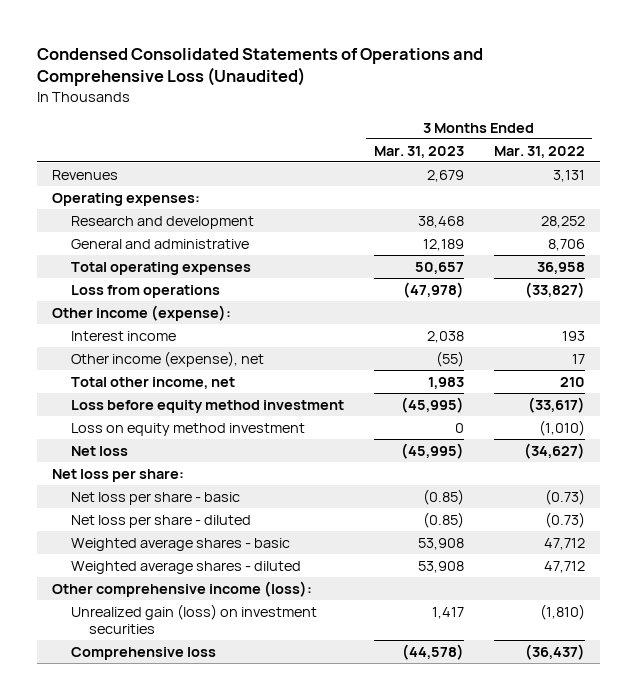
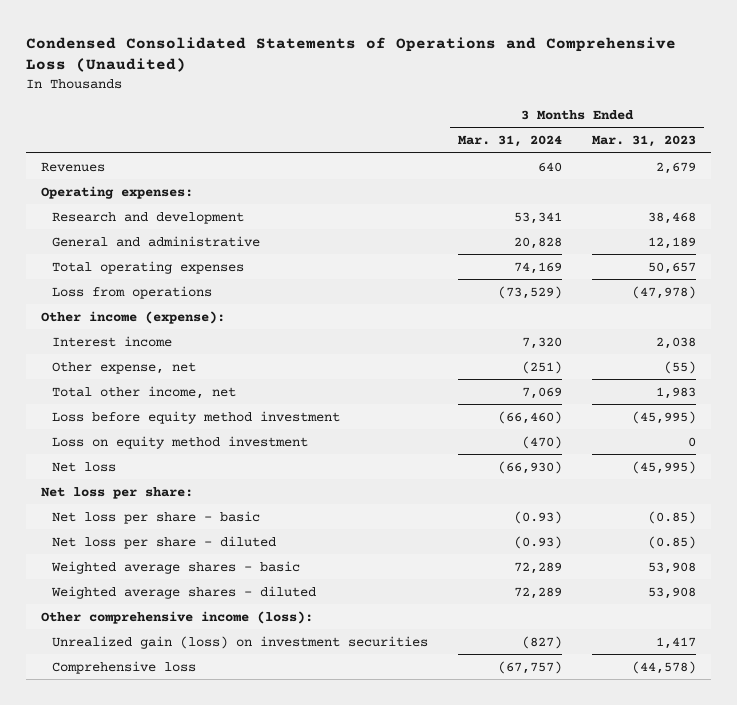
[493,145,585,158] Mar. 31, 2022 -> none
none -> [457,135,562,148] Mar. 31, 2024
[70,350,264,367] Other income (expense), net -> [51,361,196,374] Other expense, net

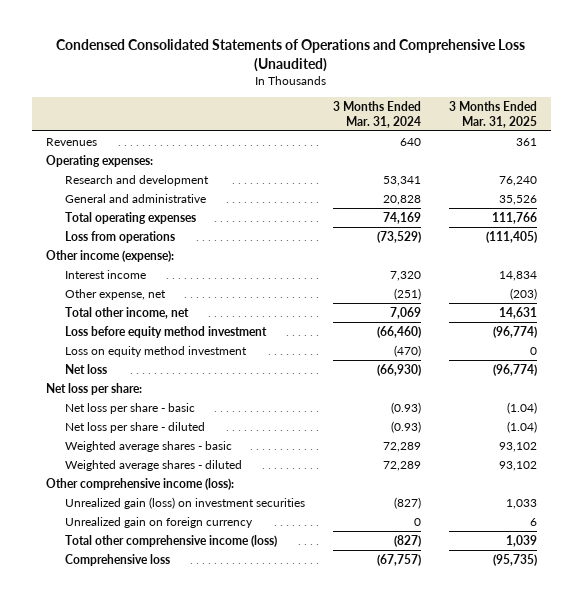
[592,135,697,148] Mar. 31, 2023 -> none
none -> [448,101,537,128] 3 Months Ended Mar. 31, 2025
none -> [64,516,253,528] Unrealized gain on foreign currency
none -> [64,534,277,547] Total other comprehensive income (loss)

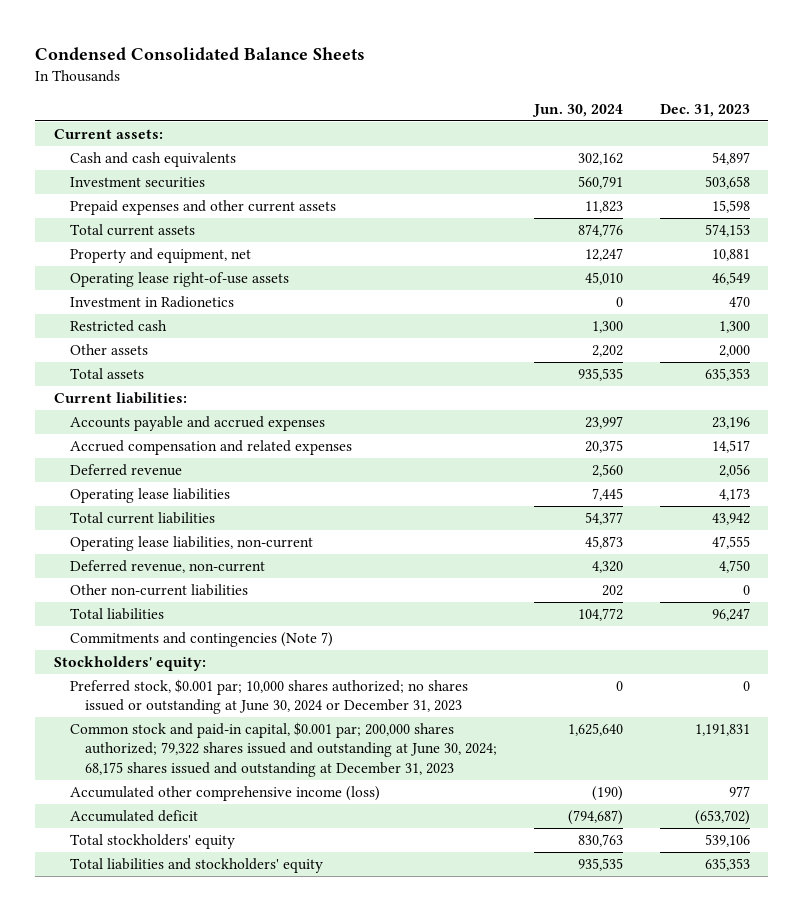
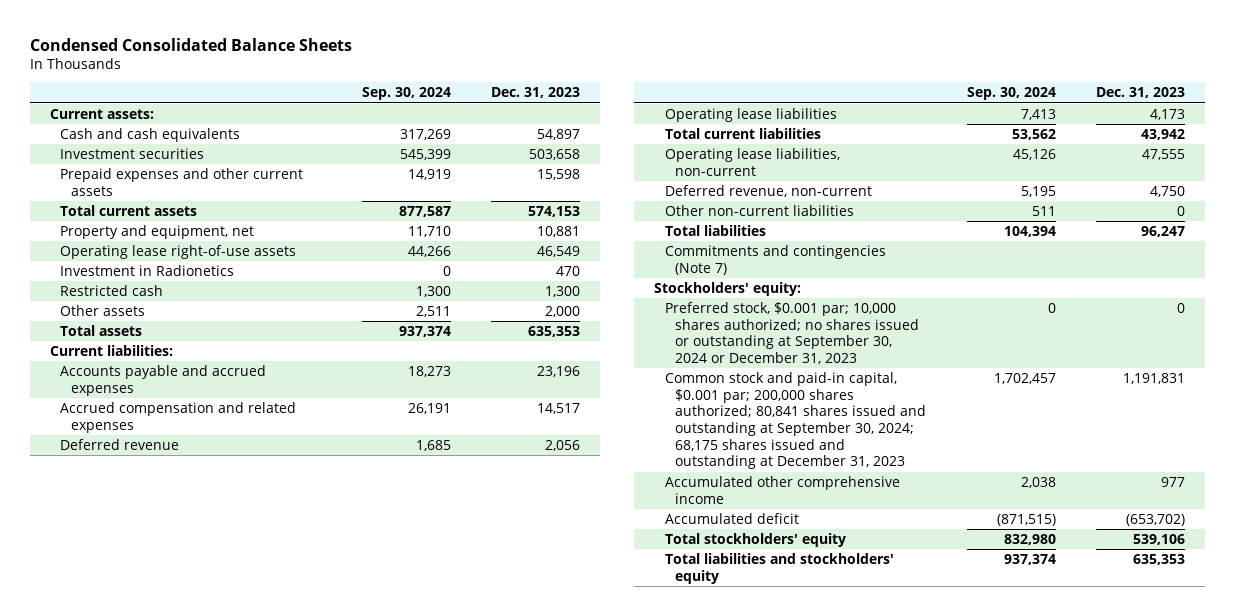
[531,103,623,117] Jun. 30, 2024 -> none
none -> [362,87,452,101] Sep. 30, 2024
[69,679,468,715] Preferred stock, $0.001 par; 10,000 shares authorized; no shares issued or outstanding at June 30, 2024 or December 31, 2023 -> [664,302,920,364] Preferred stock, $0.001 par; 10,000 shares authorized; no shares issued or outstanding at September 30, 2024 or December 31, 2023
[69,722,498,777] Common stock and paid-in capital, $0.001 par; 200,000 shares authorized; 79,322 shares issued and outstanding at June 30, 2024; 68,175 shares issued and outstanding at December 31, 2023 -> [664,372,927,470] Common stock and paid-in capital, $0.001 par; 200,000 shares authorized; 80,841 shares issued and outstanding at September 30, 2024; 68,175 shares issued and outstanding at December 31, 2023
[69,786,380,802] Accumulated other comprehensive income (loss) -> [664,476,900,504] Accumulated other comprehensive income

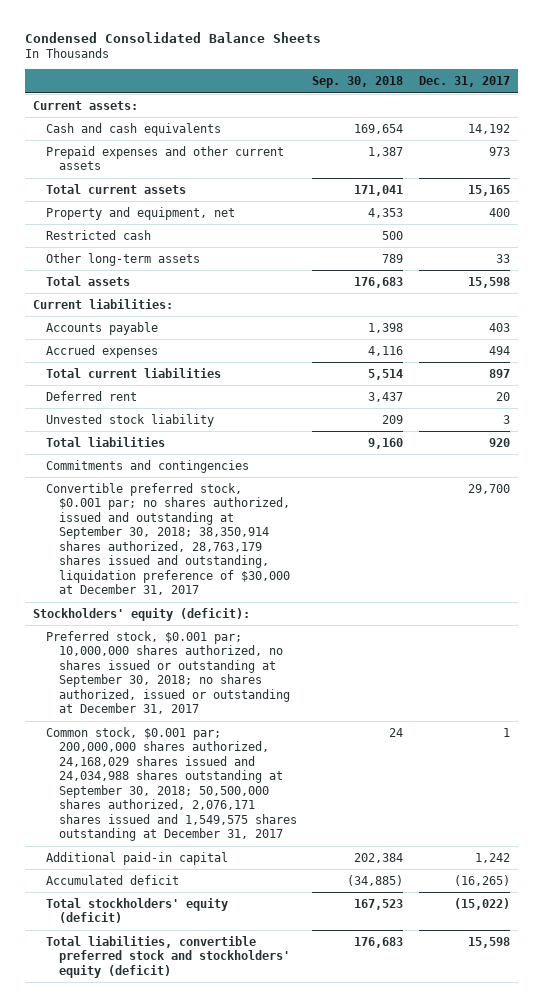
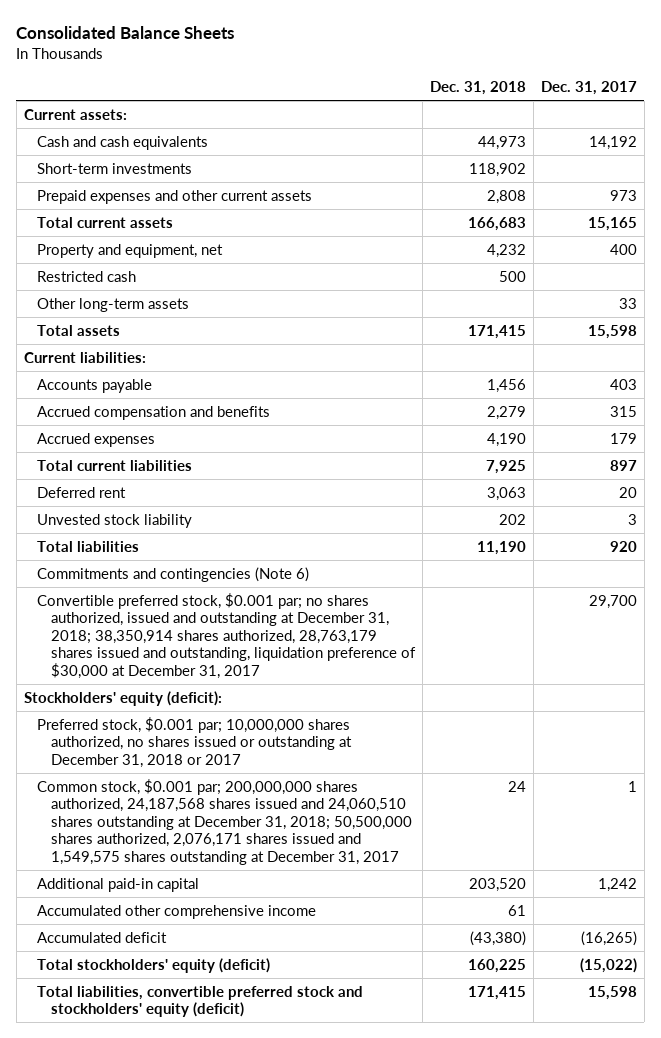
[25,31,322,43] Condensed Consolidated Balance Sheets -> [16,26,235,40] Consolidated Balance Sheets
[312,76,404,89] Sep. 30, 2018 -> none
none -> [429,81,526,96] Dec. 31, 2018
none -> [37,162,193,174] Short-term investments
none -> [37,405,271,420] Accrued compensation and benefits
[488,345,510,355] 494 -> [609,432,637,444] 179
[45,459,249,473] Commitments and contingencies -> [37,566,310,582] Commitments and contingencies (Note 6)
[45,482,290,596] Convertible preferred stock, $0.001 par; no shares authorized, issued and outstanding at September 30, 2018; 38,350,914 shares authorized, 28,763,179 shares issued and outstanding, liquidation preference of $30,000 at December 31, 2017 -> [37,592,416,679] Convertible preferred stock, $0.001 par; no shares authorized, issued and outstanding at December 31, 2018; 38,350,914 shares authorized, 28,763,179 shares issued and outstanding, liquidation preference of $30,000 at December 31, 2017
[45,630,290,715] Preferred stock, $0.001 par; 10,000,000 shares authorized, no shares issued or outstanding at September 30, 2018; no shares authorized, issued or outstanding at December 31, 2017 -> [37,716,352,768] Preferred stock, $0.001 par; 10,000,000 shares authorized, no shares issued or outstanding at December 31, 2018 or 2017
[45,726,297,842] Common stock, $0.001 par; 200,000,000 shares authorized, 24,168,029 shares issued and 24,034,988 shares outstanding at September 30, 2018; 50,500,000 shares authorized, 2,076,171 shares issued and 1,549,575 shares outstanding at December 31, 2017 -> [37,778,412,865] Common stock, $0.001 par; 200,000,000 shares authorized, 24,187,568 shares issued and 24,060,510 shares outstanding at December 31, 2018; 50,500,000 shares authorized, 2,076,171 shares issued and 1,549,575 shares outstanding at December 31, 2017
none -> [37,904,317,919] Accumulated other comprehensive income

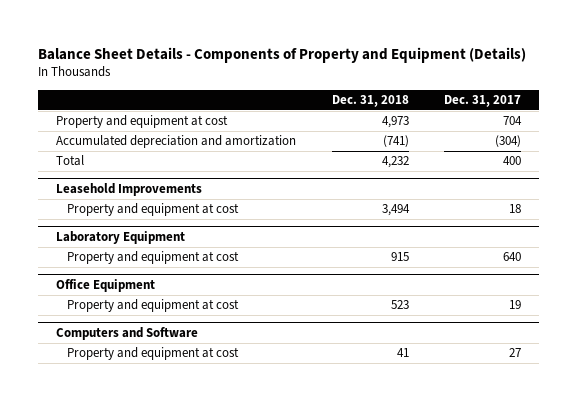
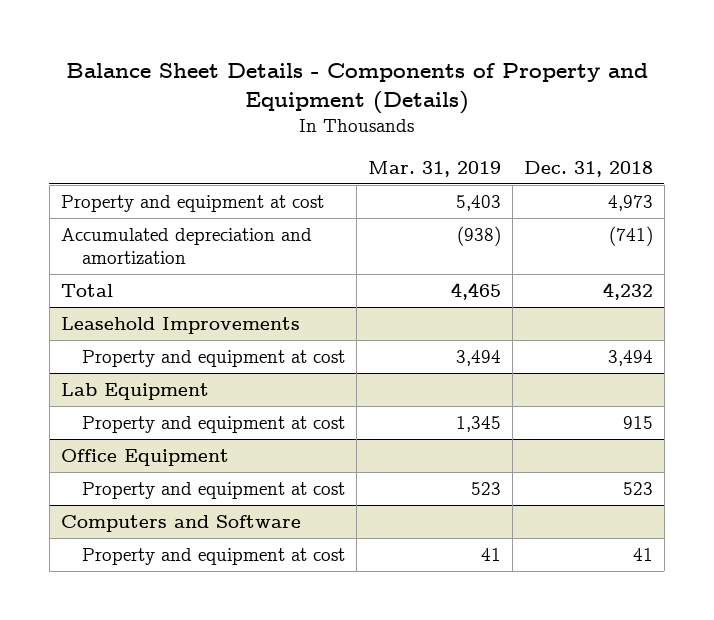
[444,94,522,107] Dec. 31, 2017 -> none
none -> [367,160,501,177] Mar. 31, 2019
[56,231,186,245] Laboratory Equipment -> [60,382,209,400] Lab Equipment

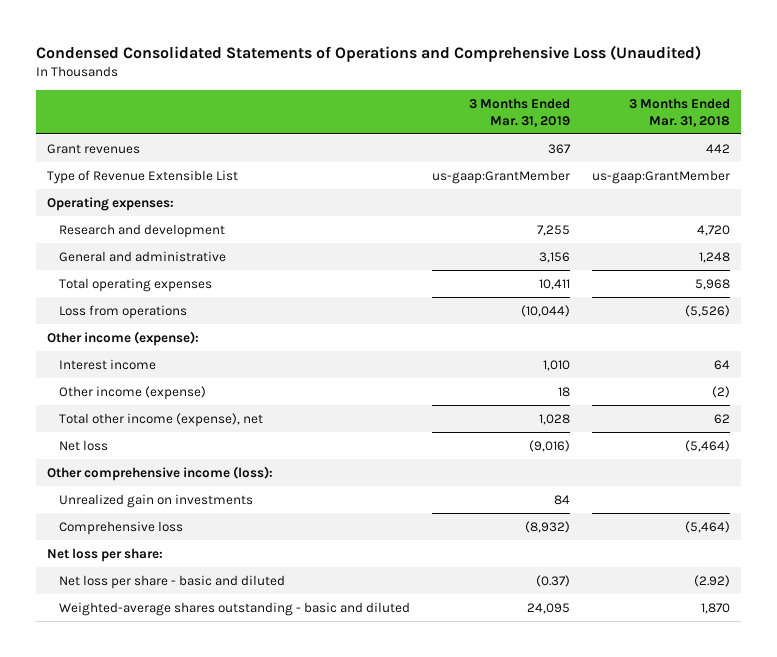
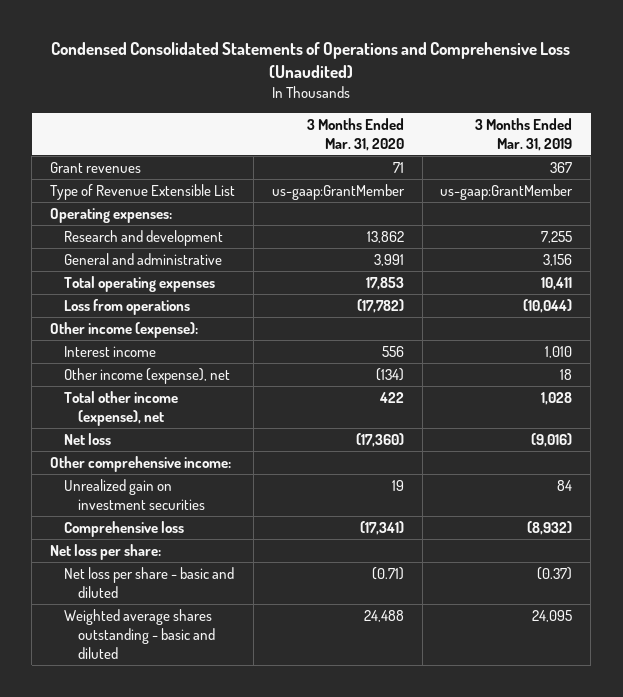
[628,97,730,127] 3 Months Ended Mar. 31, 2018 -> none
none -> [306,117,404,151] 3 Months Ended Mar. 31, 2020
[58,386,206,401] Other income (expense) -> [64,367,231,384] Other income (expense), net
[47,466,274,482] Other comprehensive income (loss): -> [50,455,232,472] Other comprehensive income:
[58,494,253,509] Unrealized gain on investments -> [64,478,206,510] Unrealized gain on investment securities
[58,602,410,617] Weighted-average shares outstanding - basic and diluted -> [64,608,216,659] Weighted average shares outstanding - basic and diluted

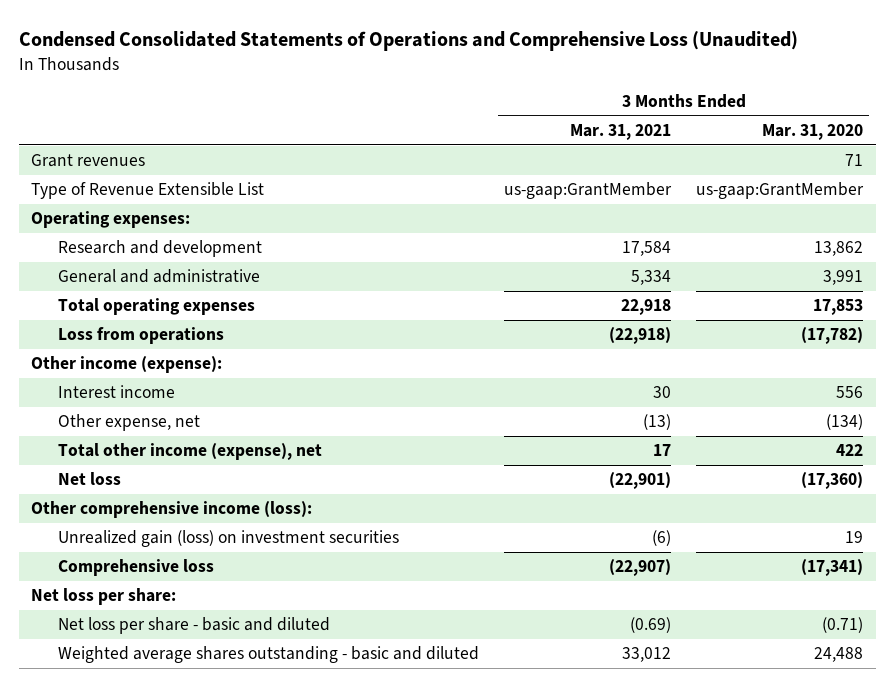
[475,117,573,151] 3 Months Ended Mar. 31, 2019 -> none
none -> [570,124,672,141] Mar. 31, 2021
[64,367,231,384] Other income (expense), net -> [57,414,200,432] Other expense, net
[50,455,232,472] Other comprehensive income: -> [31,501,313,519] Other comprehensive income (loss):
[64,478,206,510] Unrealized gain on investment securities -> [57,530,399,548] Unrealized gain (loss) on investment securities

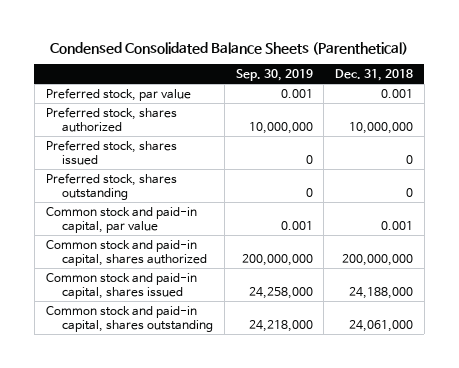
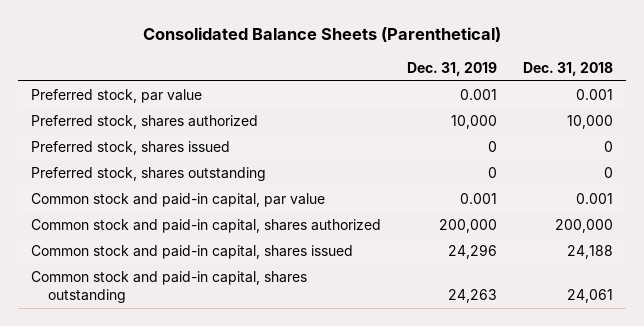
[50,41,409,55] Condensed Consolidated Balance Sheets (Parenthetical) -> [143,27,502,43] Consolidated Balance Sheets (Parenthetical)
[235,69,313,82] Sep. 30, 2019 -> none
none -> [407,61,498,76] Dec. 31, 2019
[348,122,413,135] 10,000,000 -> [567,115,614,130] 10,000
[341,254,413,267] 200,000,000 -> [555,219,614,234] 200,000
[348,287,413,300] 24,188,000 -> [567,245,614,260] 24,188
[348,320,413,333] 24,061,000 -> [567,289,614,304] 24,061

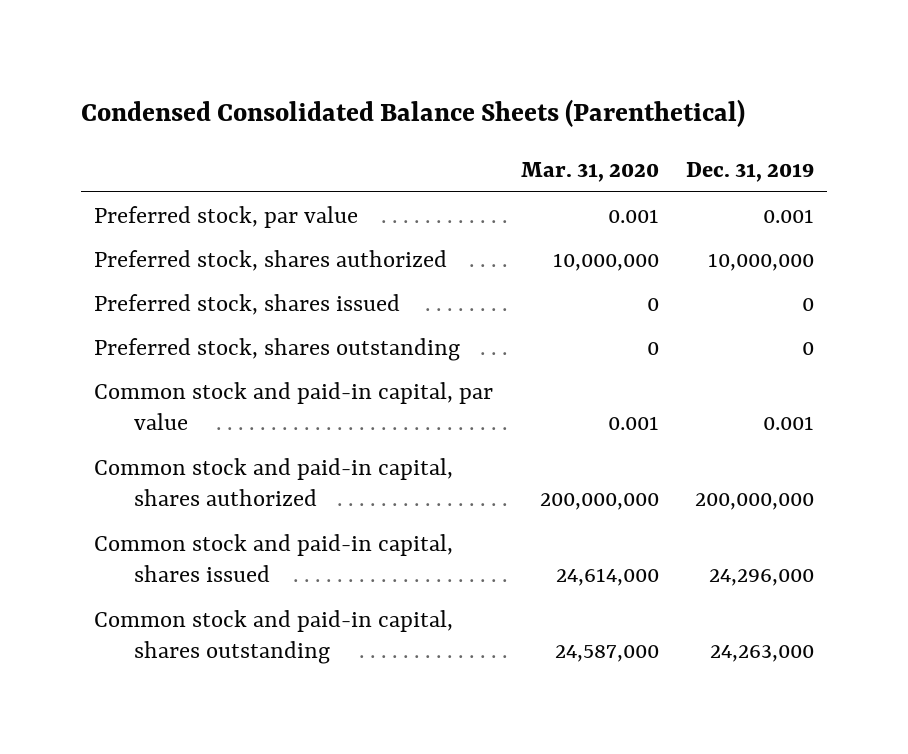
[143,27,502,43] Consolidated Balance Sheets (Parenthetical) -> [80,99,745,128] Condensed Consolidated Balance Sheets (Parenthetical)
[523,61,614,76] Dec. 31, 2018 -> none
none -> [520,161,659,182] Mar. 31, 2020
[451,115,498,130] 10,000 -> [707,252,814,271] 10,000,000
[439,219,498,234] 200,000 -> [694,492,814,510] 200,000,000
[448,244,498,260] 24,296 -> [708,568,814,586] 24,296,000
[448,289,498,304] 24,263 -> [709,644,814,662] 24,263,000

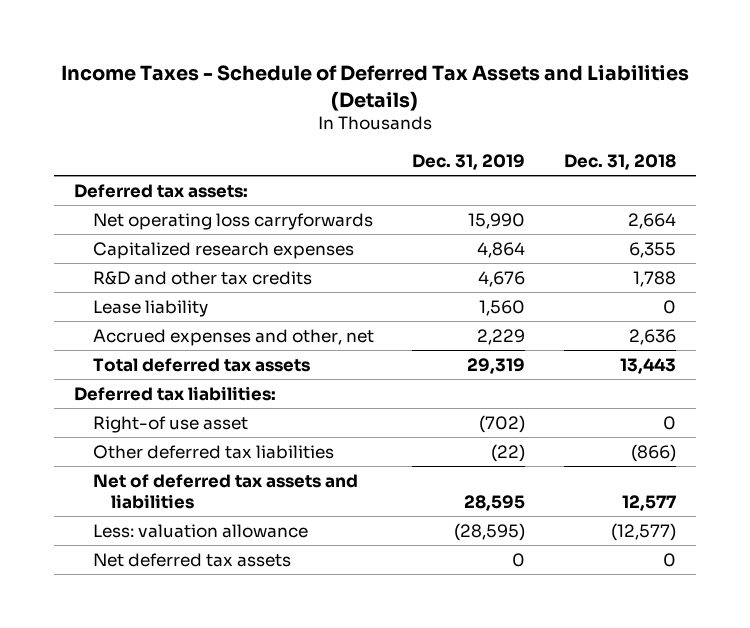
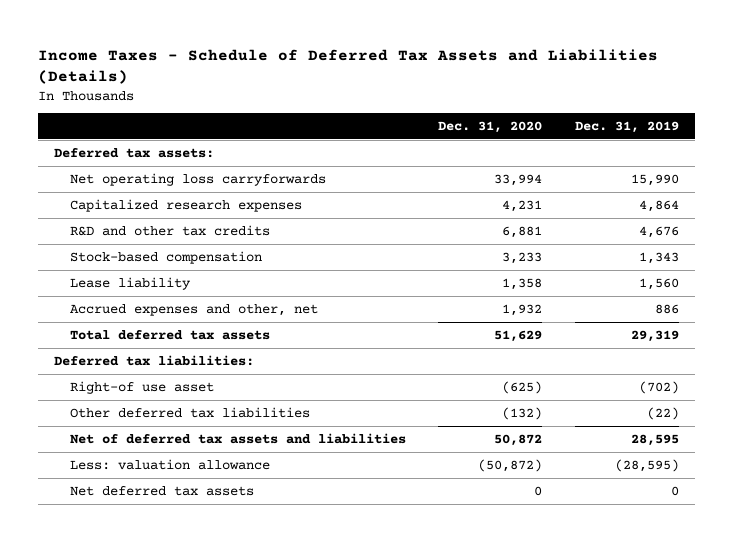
[564,153,677,170] Dec. 31, 2018 -> none
none -> [438,121,543,134] Dec. 31, 2020
none -> [69,250,262,264] Stock-based compensation
[477,328,526,345] 2,229 -> [655,303,680,314] 886

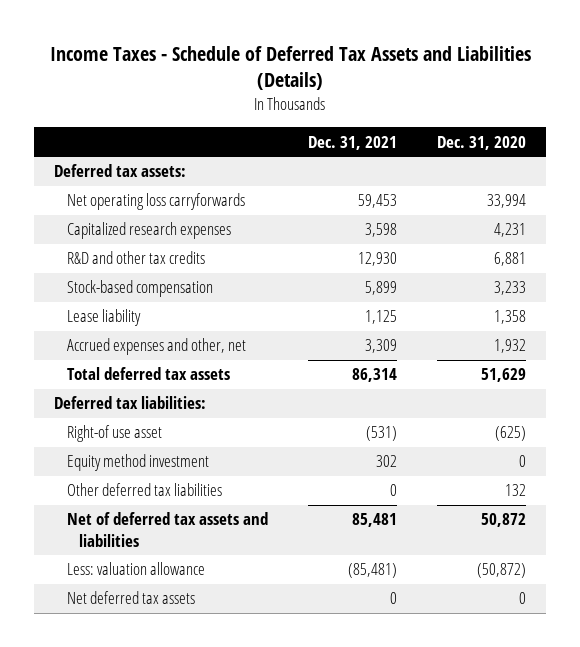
[575,121,680,134] Dec. 31, 2019 -> none
none -> [307,135,397,150] Dec. 31, 2021
none -> [66,454,209,472] Equity method investment
[502,406,543,420] (132) -> [505,484,527,497] 132

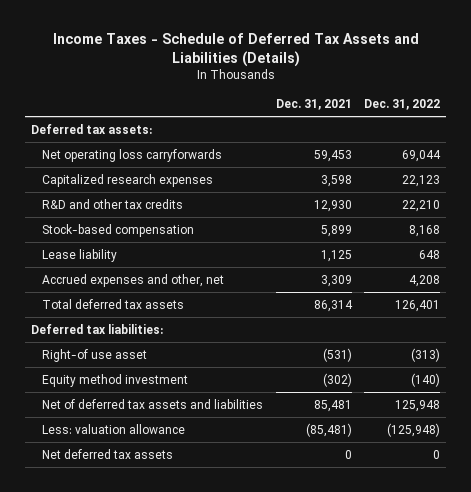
[437,135,527,150] Dec. 31, 2020 -> none
none -> [363,99,440,111] Dec. 31, 2022
[66,483,222,497] Other deferred tax liabilities -> none
[375,455,397,468] 302 -> [322,372,352,387] (302)

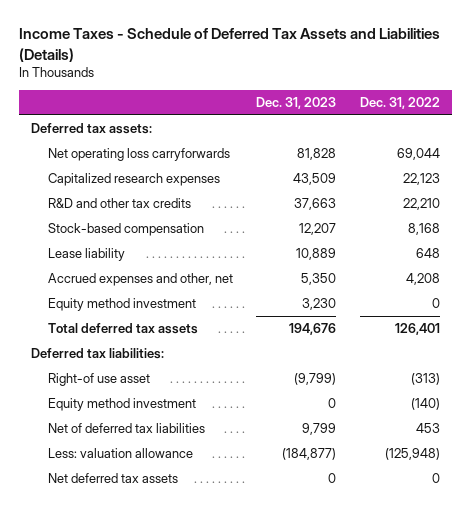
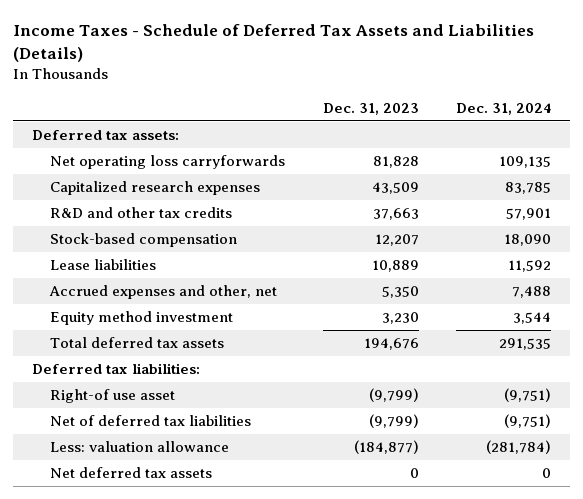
[360,97,441,110] Dec. 31, 2022 -> none
none -> [456,102,552,115] Dec. 31, 2024
[47,248,125,262] Lease liability -> [50,259,157,271] Lease liabilities
[47,398,196,412] Equity method investment -> none
[302,423,337,436] 9,799 -> [368,414,419,429] (9,799)

